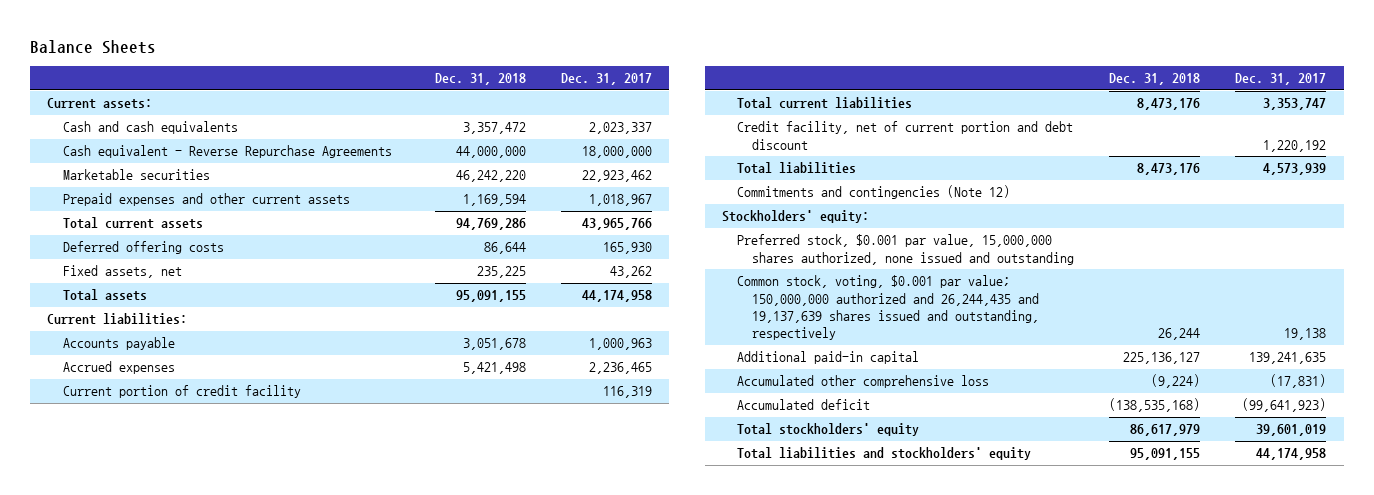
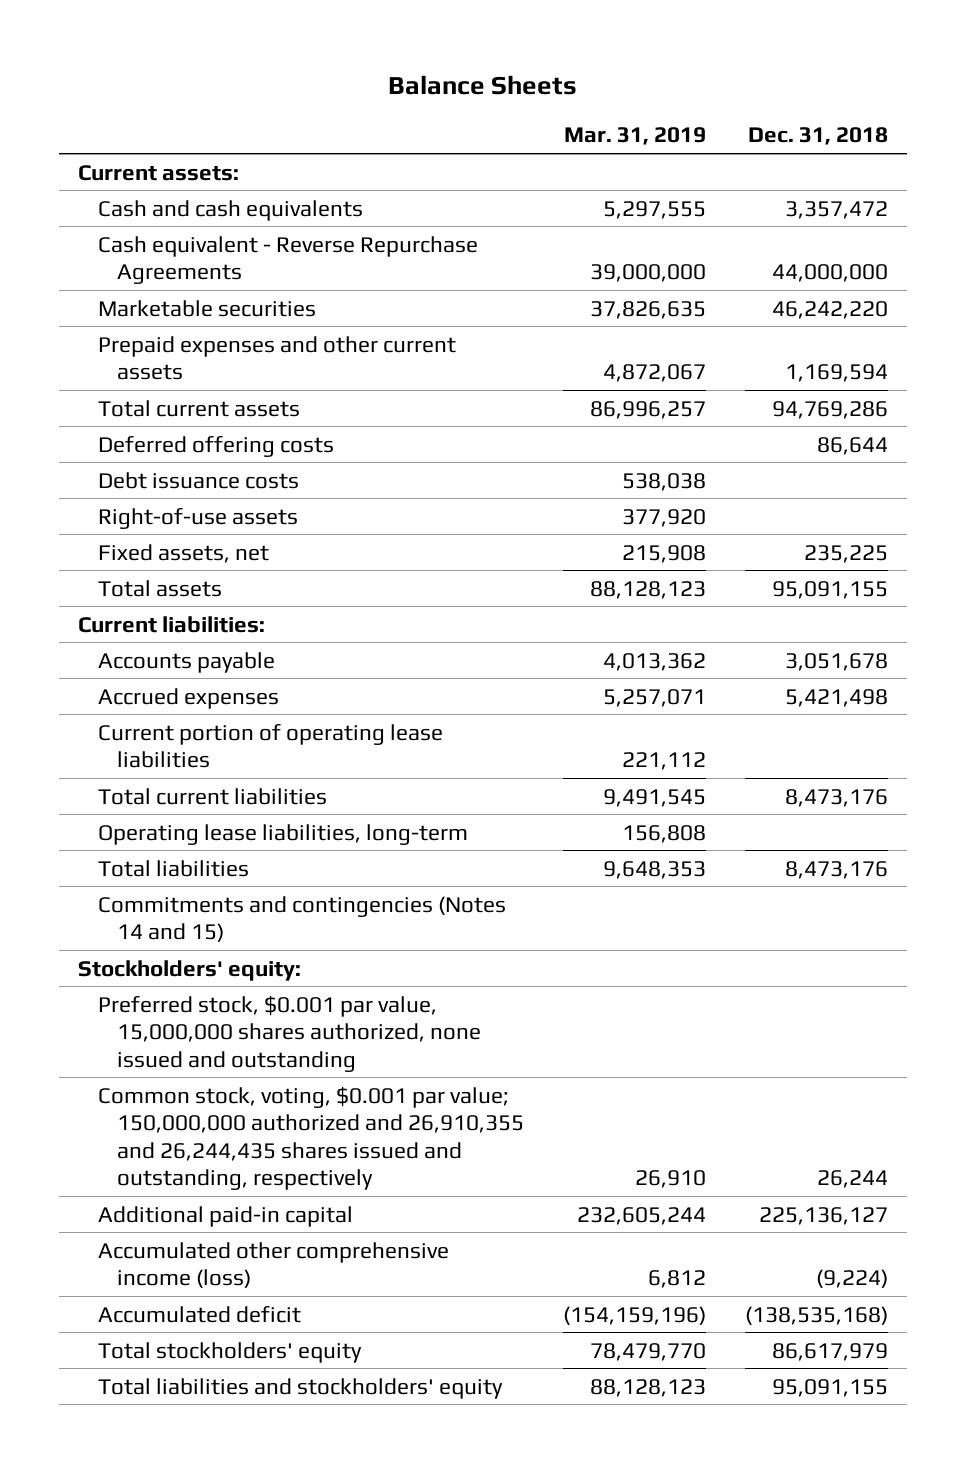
[560,73,652,86] Dec. 31, 2017 -> none
none -> [563,127,706,146] Mar. 31, 2019
none -> [97,471,299,489] Debt issuance costs
none -> [97,507,298,529] Right-of-use assets
[62,385,301,399] Current portion of credit facility -> none
none -> [97,723,443,769] Current portion of operating lease liabilities
[737,121,1074,150] Credit facility, net of current portion and debt discount -> none
none -> [97,823,468,845] Operating lease liabilities, long-term
[737,185,1011,200] Commitments and contingencies (Note 12) -> [97,895,506,943] Commitments and contingencies (Notes 14 and 15)
[737,275,1040,341] Common stock, voting, $0.001 par value; 150,000,000 authorized and 26,244,435 and 19,137,639 shares issued and outstanding, respectively -> [97,1086,525,1191] Common stock, voting, $0.001 par value; 150,000,000 authorized and 26,910,355 and 26,244,435 shares issued and outstanding, respectively
[737,375,990,389] Accumulated other comprehensive loss -> [97,1241,449,1289] Accumulated other comprehensive income (loss)

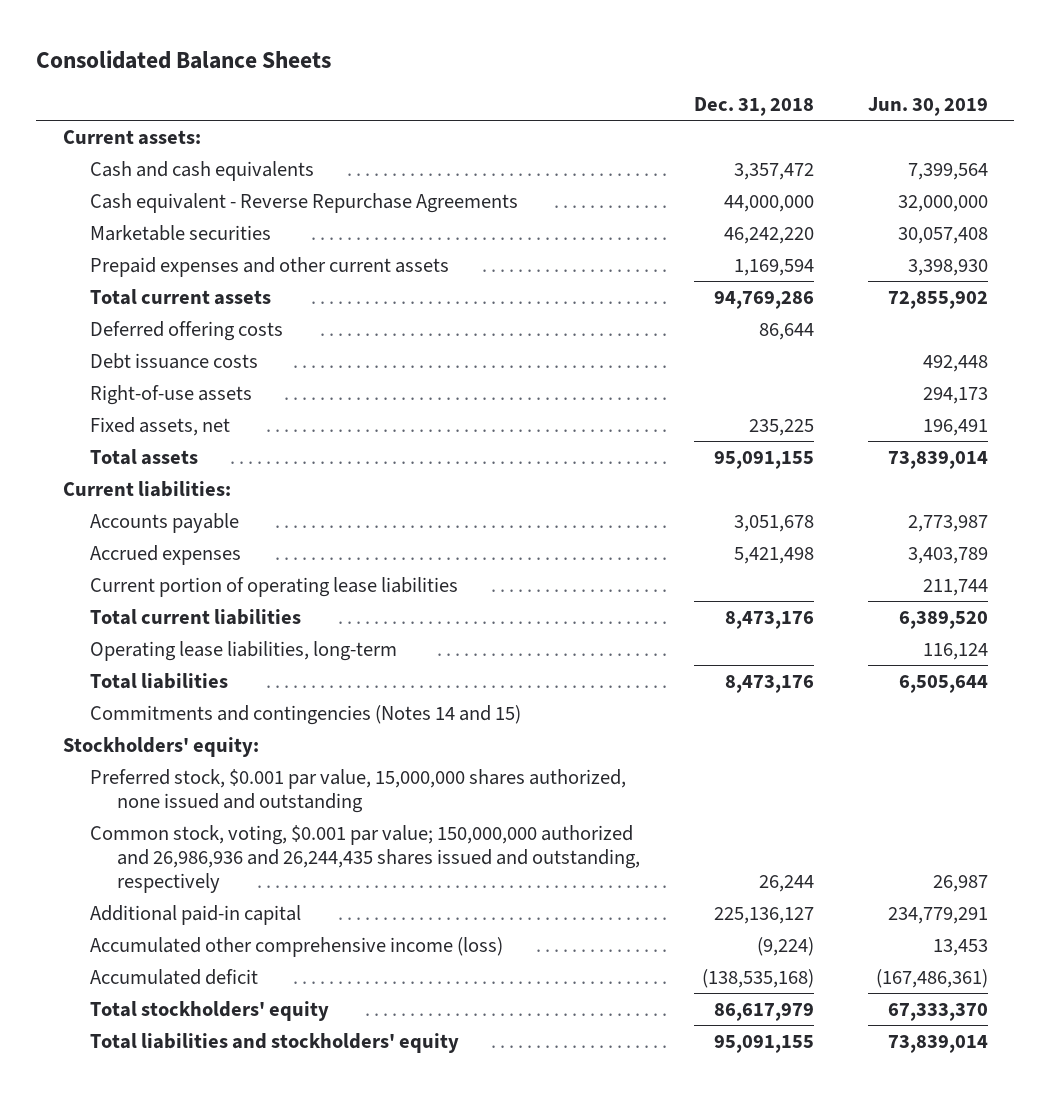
[387,75,577,96] Balance Sheets -> [36,50,332,70] Consolidated Balance Sheets
[563,127,706,146] Mar. 31, 2019 -> none
none -> [867,96,988,116] Jun. 30, 2019
[97,1086,525,1191] Common stock, voting, $0.001 par value; 150,000,000 authorized and 26,910,355 and 26,244,435 shares issued and outstanding, respectively -> [90,824,641,893] Common stock, voting, $0.001 par value; 150,000,000 authorized and 26,986,936 and 26,244,435 shares issued and outstanding, respectively

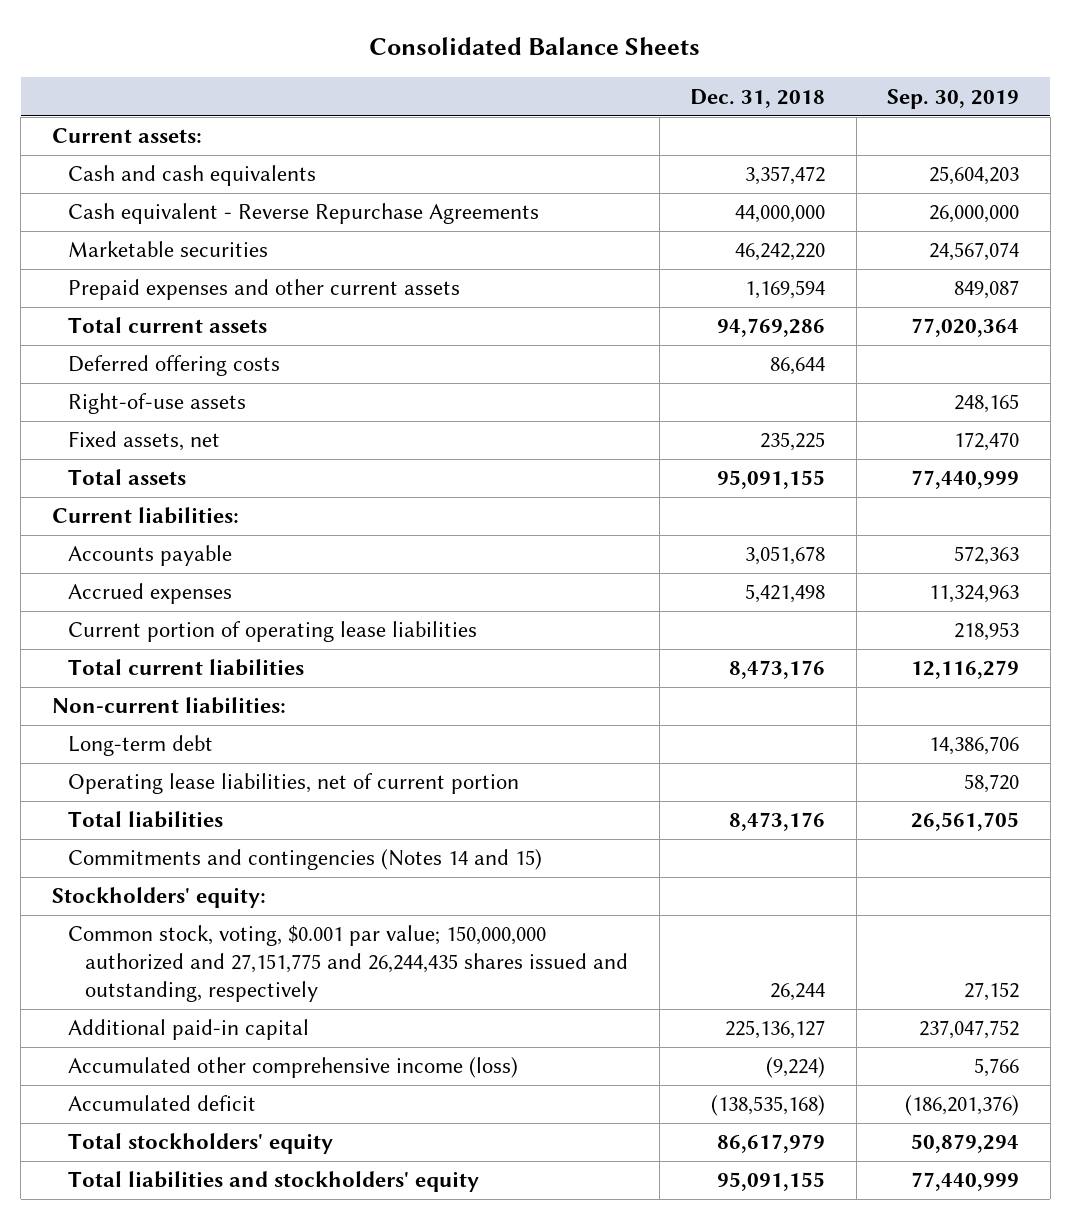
[867,96,988,116] Jun. 30, 2019 -> none
none -> [887,88,1020,109] Sep. 30, 2019
[90,352,259,369] Debt issuance costs -> none
none -> [51,697,286,715] Non-current liabilities:
none -> [68,735,214,757] Long-term debt
[90,640,398,661] Operating lease liabilities, long-term -> [68,773,520,795] Operating lease liabilities, net of current portion
[90,768,627,813] Preferred stock, $0.001 par value, 15,000,000 shares authorized, none issued and outstanding -> none
[90,824,641,893] Common stock, voting, $0.001 par value; 150,000,000 authorized and 26,986,936 and 26,244,435 shares issued and outstanding, respectively -> [68,925,628,1003] Common stock, voting, $0.001 par value; 150,000,000 authorized and 27,151,775 and 26,244,435 shares issued and outstanding, respectively

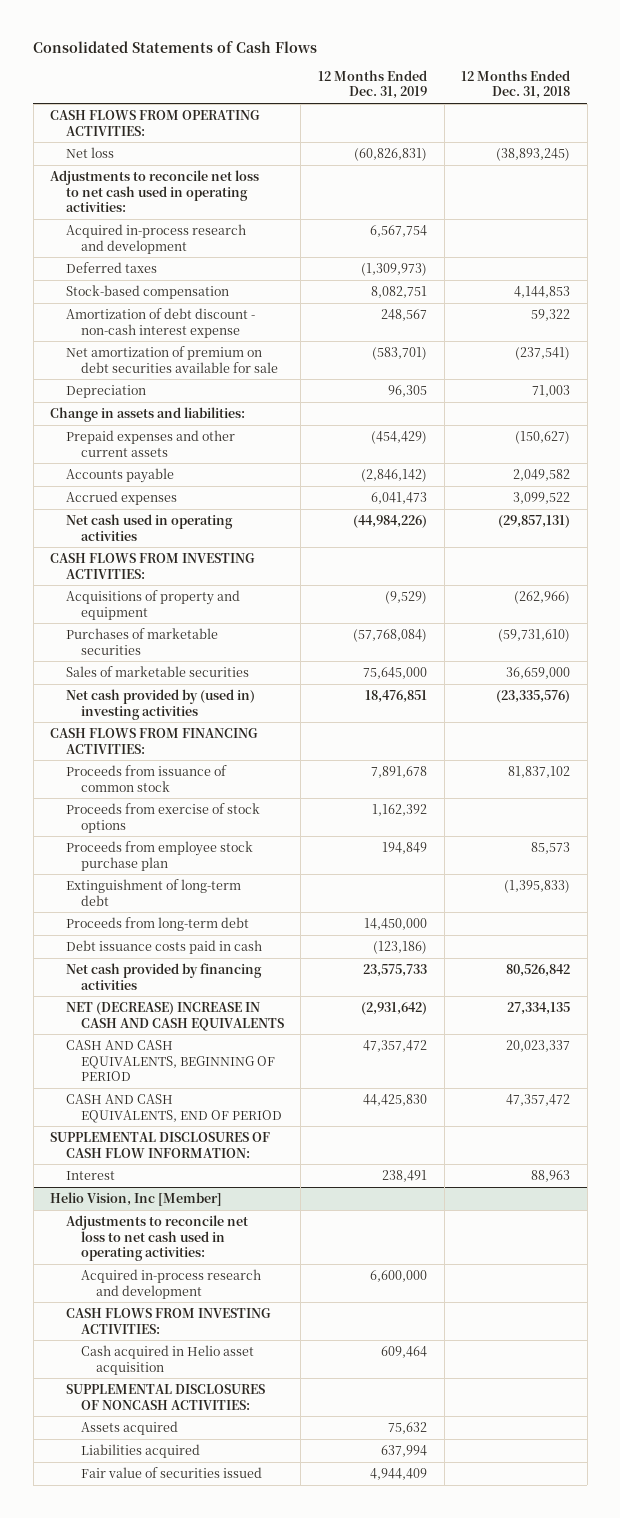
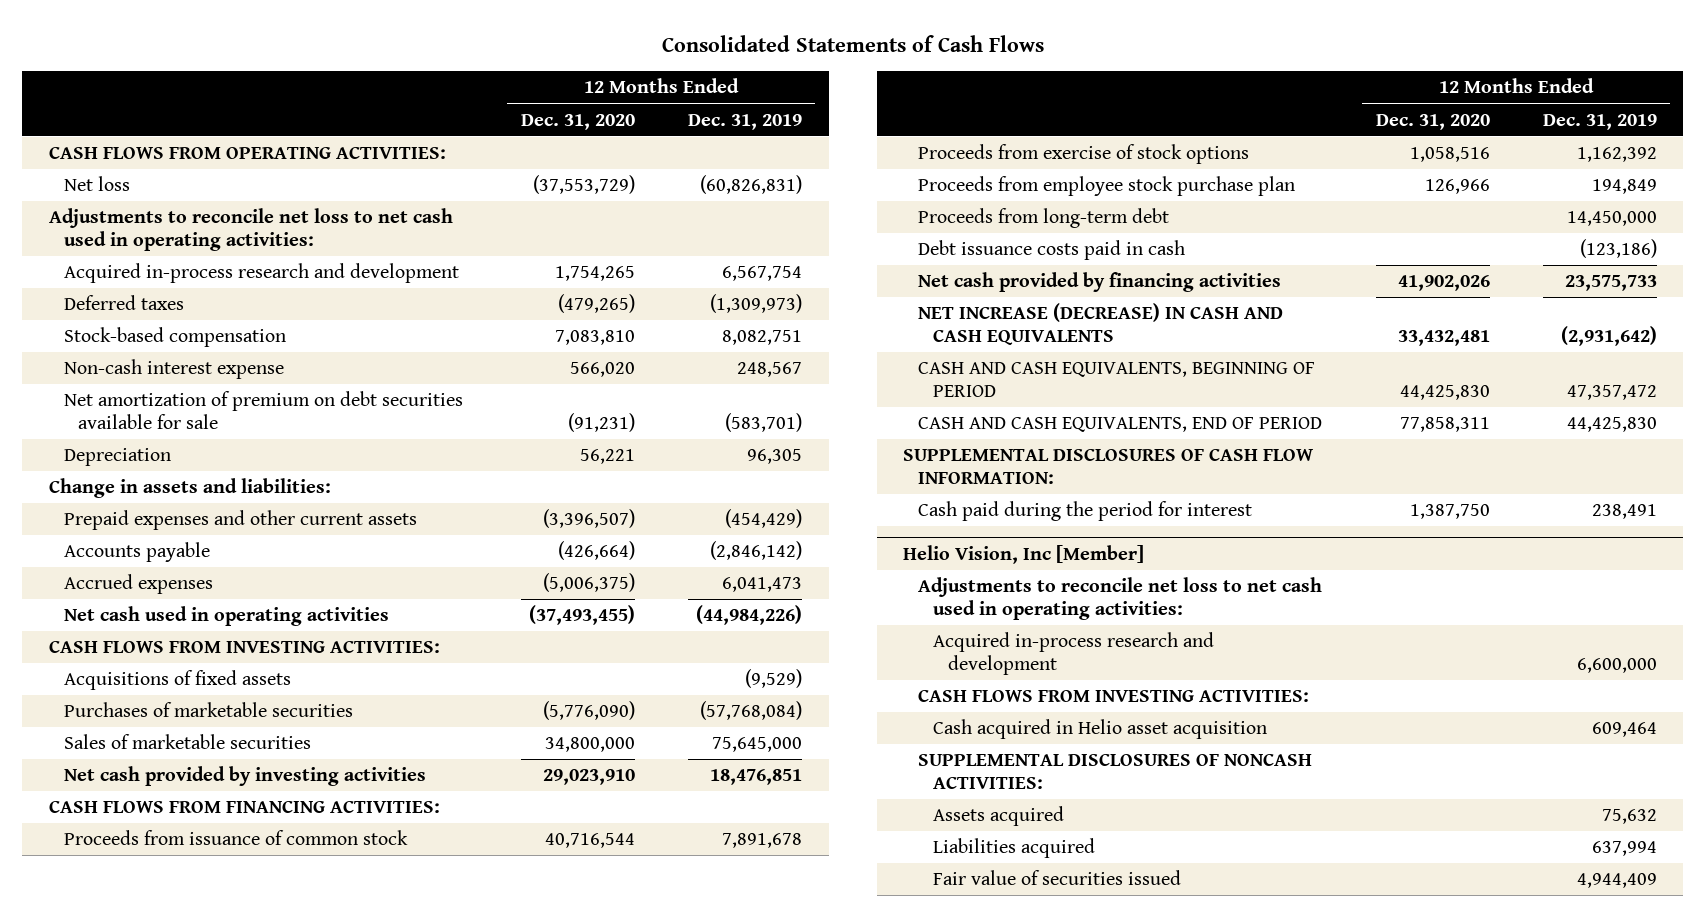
[461,69,571,100] 12 Months Ended Dec. 31, 2018 -> none
none -> [520,113,635,130] Dec. 31, 2020
[65,307,255,338] Amortization of debt discount - non-cash interest expense -> [63,359,284,380] Non-cash interest expense
[65,589,240,620] Acquisitions of property and equipment -> [63,670,291,691] Acquisitions of fixed assets
[65,688,255,720] Net cash provided by (used in) investing activities -> [63,766,426,787] Net cash provided by investing activities
[65,878,241,906] Extinguishment of long-term debt -> none
[65,1001,284,1031] NET (DECREASE) INCREASE IN CASH AND CASH EQUIVALENTS -> [918,303,1284,345] NET INCREASE (DECREASE) IN CASH AND CASH EQUIVALENTS
[65,1170,115,1180] Interest -> [918,501,1253,522] Cash paid during the period for interest

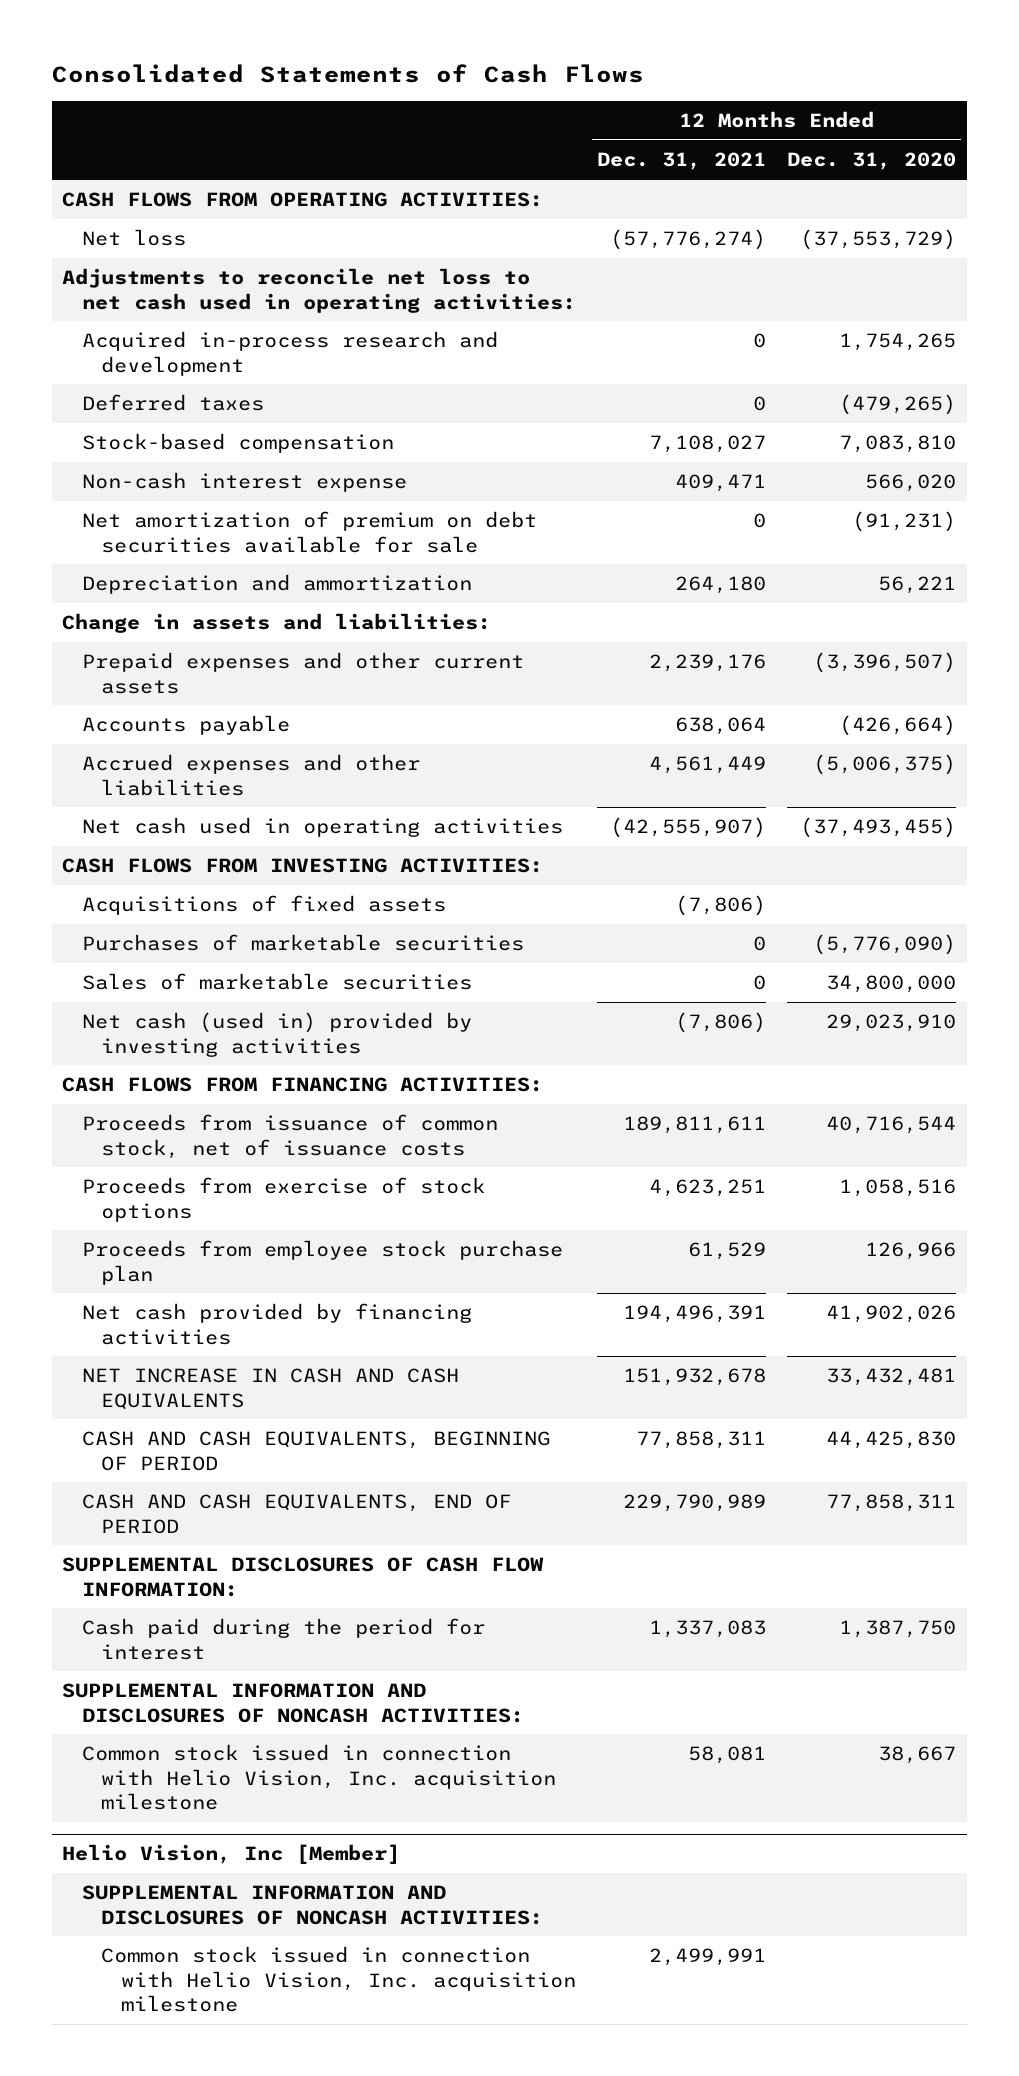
[687,113,802,130] Dec. 31, 2019 -> none
none -> [597,152,767,171] Dec. 31, 2021
[63,448,171,467] Depreciation -> [81,574,472,595] Depreciation and ammortization
[63,574,213,595] Accrued expenses -> [81,754,420,796] Accrued expenses and other liabilities
[63,766,426,787] Net cash provided by investing activities -> [81,1012,472,1057] Net cash (used in) provided by investing activities
[63,830,408,846] Proceeds from issuance of common stock -> [81,1114,498,1159] Proceeds from issuance of common stock, net of issuance costs
[918,208,1170,229] Proceeds from long-term debt -> none
[918,240,1186,261] Debt issuance costs paid in cash -> none
[918,303,1284,345] NET INCREASE (DECREASE) IN CASH AND CASH EQUIVALENTS -> [81,1368,459,1410] NET INCREASE IN CASH AND CASH EQUIVALENTS
none -> [62,1683,524,1723] SUPPLEMENTAL INFORMATION AND DISCLOSURES OF NONCASH ACTIVITIES:
none -> [81,1744,557,1811] Common stock issued in connection with Helio Vision, Inc. acquisition milestone
[918,577,1323,620] Adjustments to reconcile net loss to net cash used in operating activities: -> none
[933,632,1215,675] Acquired in-process research and development -> none
[918,689,1310,703] CASH FLOWS FROM INVESTING ACTIVITIES: -> none
[933,719,1268,740] Cash acquired in Helio asset acquisition -> none
[933,806,1065,827] Assets acquired -> none
[933,838,1096,859] Liabilities acquired -> none
[933,870,1182,886] Fair value of securities issued -> none
[918,753,1313,789] SUPPLEMENTAL DISCLOSURES OF NONCASH ACTIVITIES: -> [81,1885,544,1925] SUPPLEMENTAL INFORMATION AND DISCLOSURES OF NONCASH ACTIVITIES:
none -> [101,1946,576,2013] Common stock issued in connection with Helio Vision, Inc. acquisition milestone

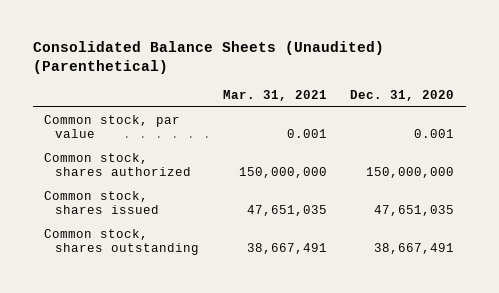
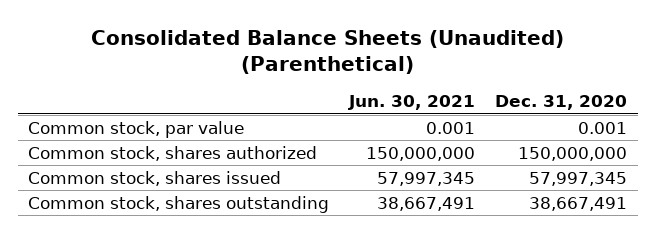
[222,90,327,102] Mar. 31, 2021 -> none
none -> [348,95,476,111] Jun. 30, 2021
[374,205,455,217] 47,651,035 -> [529,171,628,186] 57,997,345

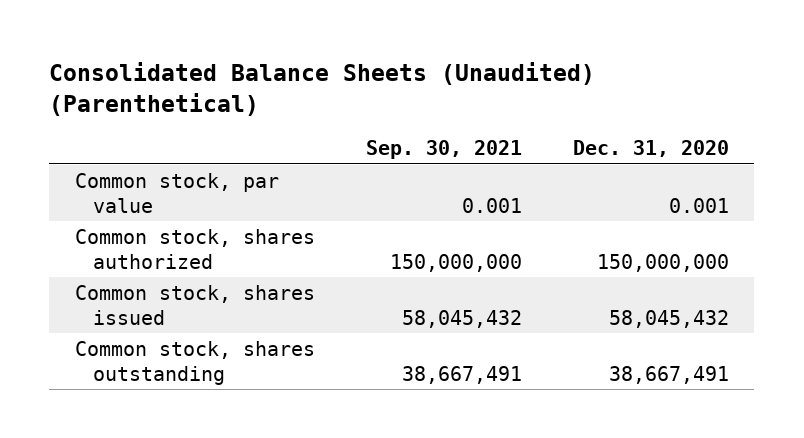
[348,95,476,111] Jun. 30, 2021 -> none
none -> [365,140,522,160] Sep. 30, 2021
[529,171,628,186] 57,997,345 -> [608,309,729,328] 58,045,432

